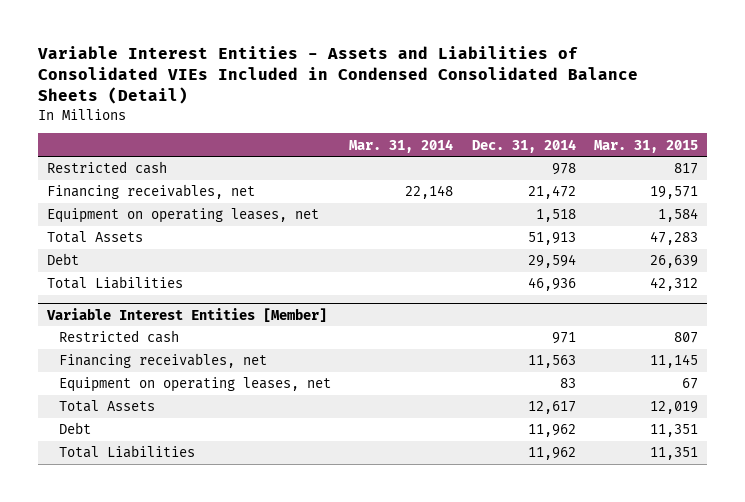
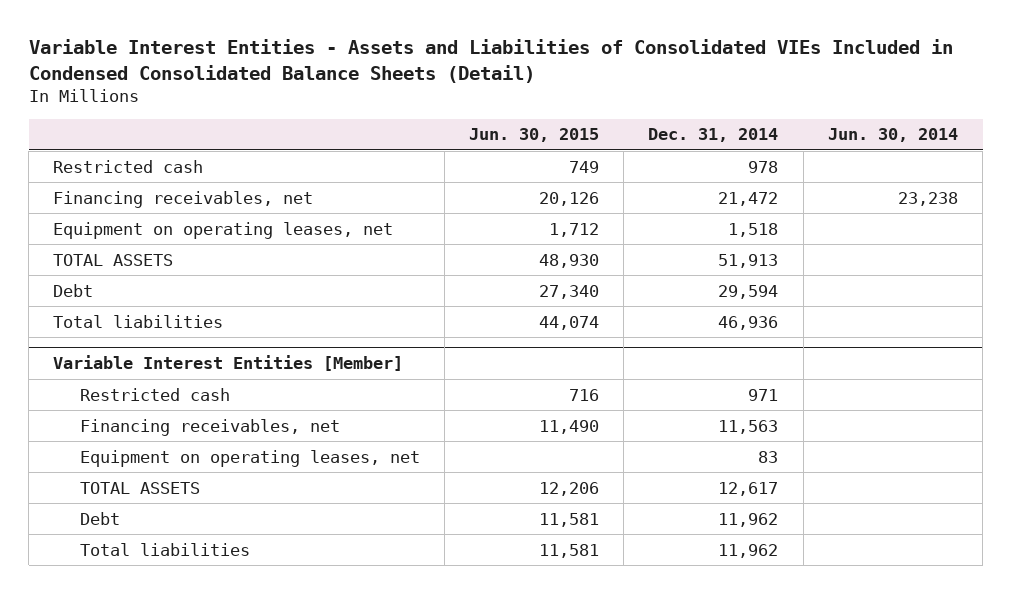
[349,138,454,153] Mar. 31, 2014 -> none
[594,139,699,153] Mar. 31, 2015 -> none
none -> [469,128,600,143] Jun. 30, 2015
none -> [827,128,958,143] Jun. 30, 2014
[46,231,143,244] Total Assets -> [53,253,174,266] TOTAL ASSETS
[46,276,183,290] Total Liabilities -> [53,314,224,328] Total liabilities
[58,400,155,413] Total Assets -> [79,481,200,494] TOTAL ASSETS
[58,445,195,459] Total Liabilities -> [79,542,250,556] Total liabilities

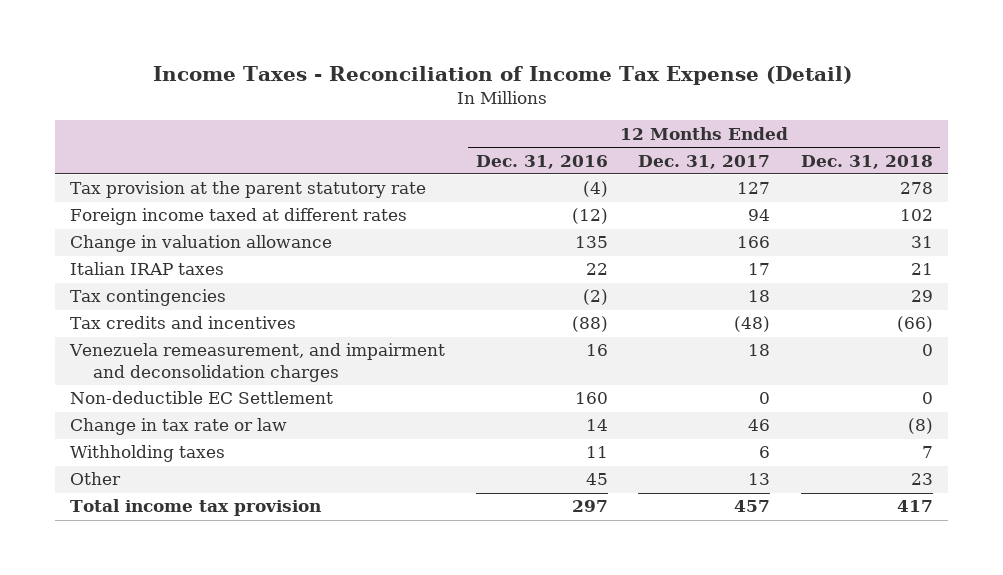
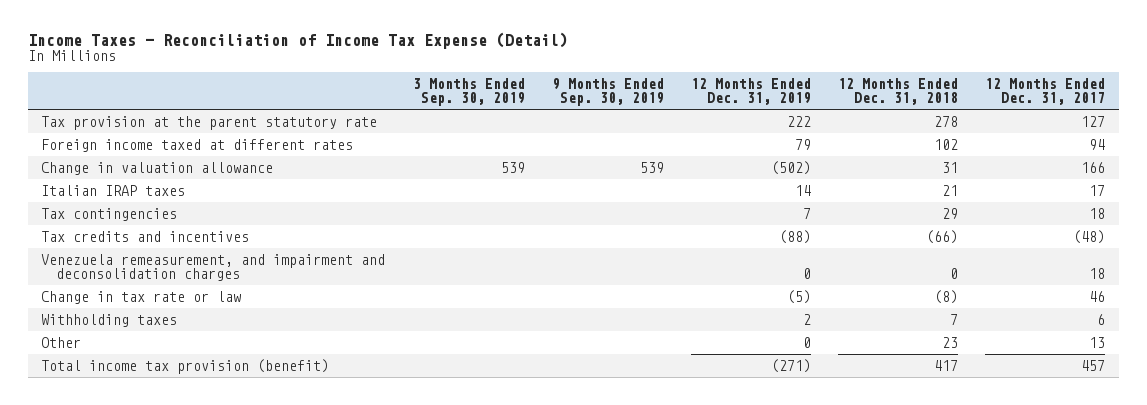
[475,154,608,169] Dec. 31, 2016 -> none
none -> [412,78,525,107] 3 Months Ended Sep. 30, 2019
none -> [551,78,664,107] 9 Months Ended Sep. 30, 2019
none -> [690,78,811,106] 12 Months Ended Dec. 31, 2019
[70,391,334,405] Non-deductible EC Settlement -> none
[70,499,322,517] Total income tax provision -> [41,358,330,374] Total income tax provision (benefit)

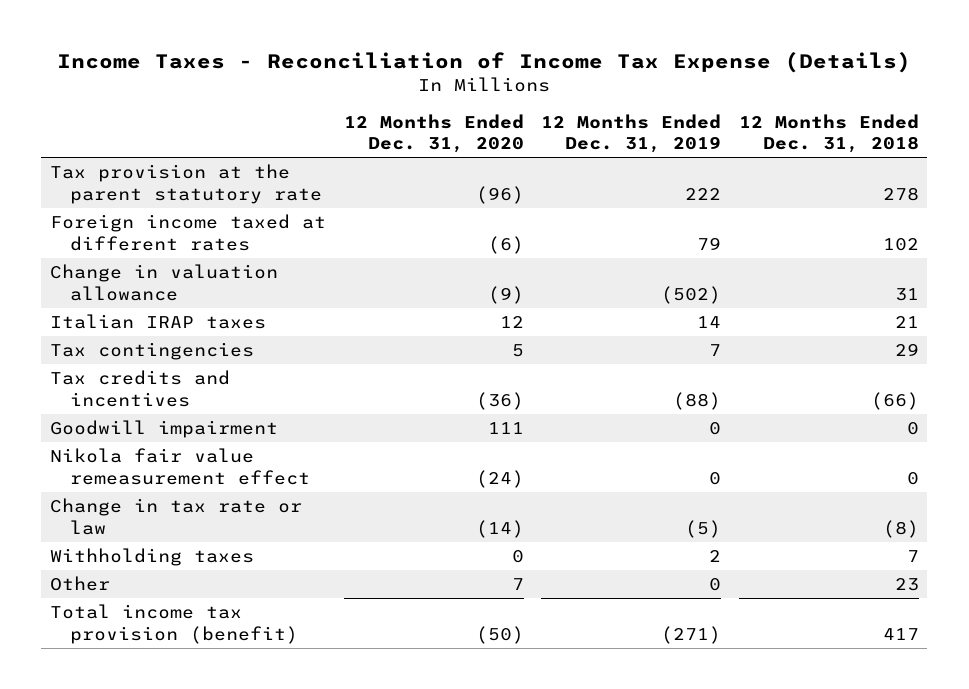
[27,31,568,49] Income Taxes - Reconciliation of Income Tax Expense (Detail) -> [57,51,912,73] Income Taxes - Reconciliation of Income Tax Expense (Details)
[412,78,525,107] 3 Months Ended Sep. 30, 2019 -> none
[551,78,664,107] 9 Months Ended Sep. 30, 2019 -> none
[985,78,1106,106] 12 Months Ended Dec. 31, 2017 -> none
none -> [343,113,524,154] 12 Months Ended Dec. 31, 2020
[41,253,386,281] Venezuela remeasurement, and impairment and deconsolidation charges -> none
none -> [50,420,279,439] Goodwill impairment
none -> [50,448,310,485] Nikola fair value remeasurement effect

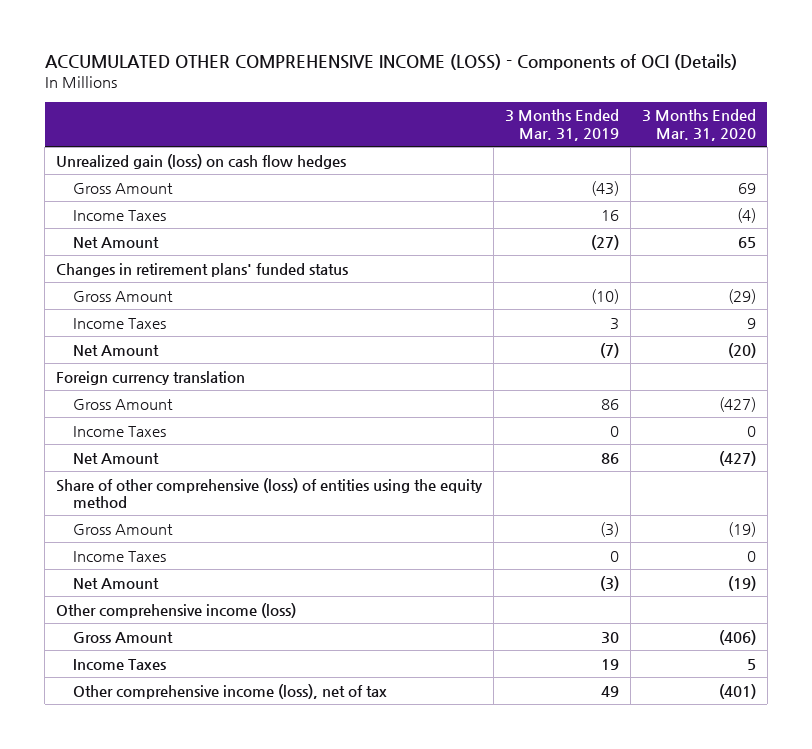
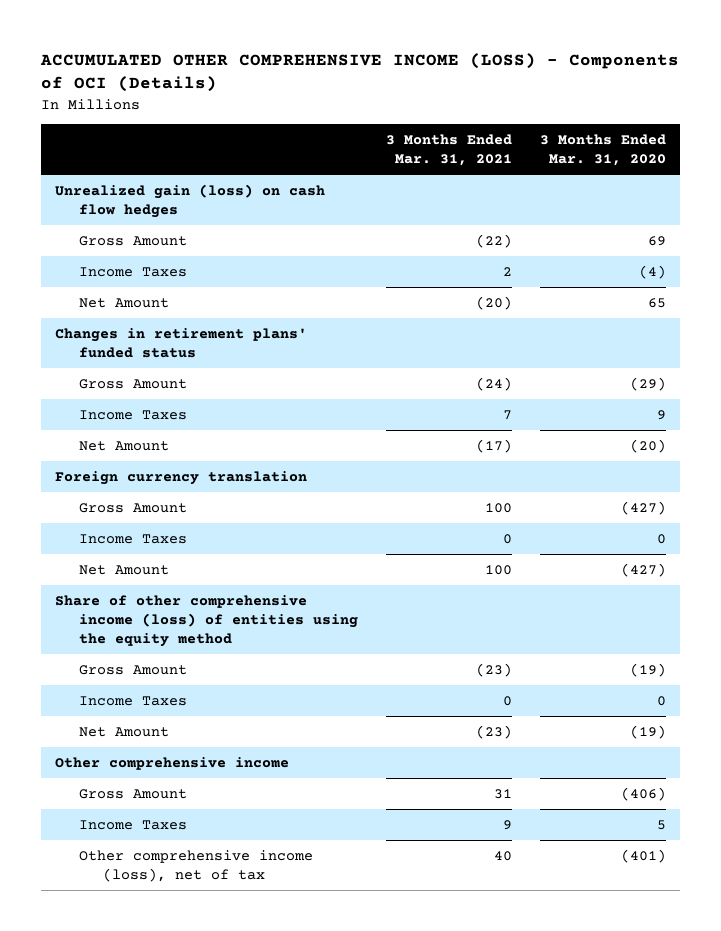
[504,109,619,141] 3 Months Ended Mar. 31, 2019 -> none
none -> [386,133,513,167] 3 Months Ended Mar. 31, 2021
[55,477,483,508] Share of other comprehensive (loss) of entities using the equity method -> [55,594,358,648] Share of other comprehensive income (loss) of entities using the equity method
[55,602,296,618] Other comprehensive income (loss) -> [55,756,290,770] Other comprehensive income

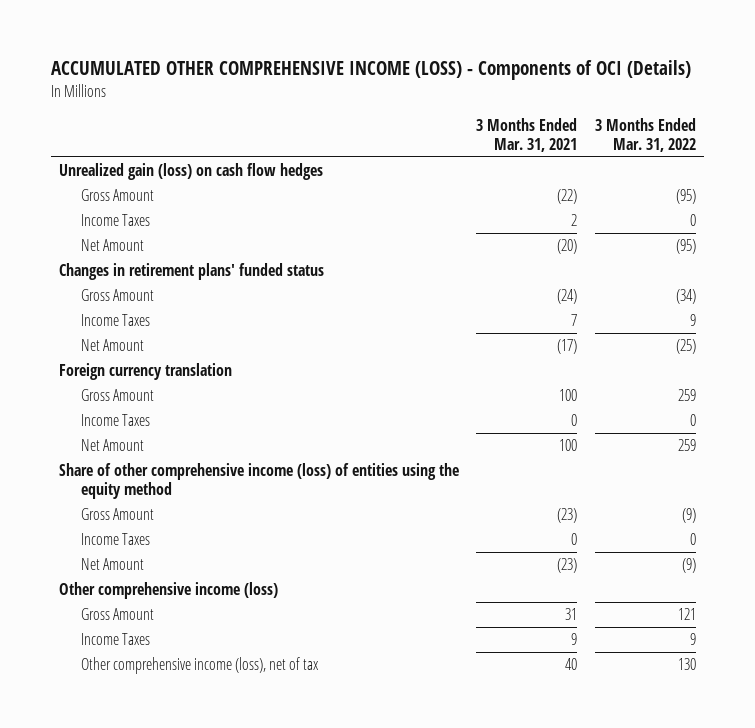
[540,133,667,167] 3 Months Ended Mar. 31, 2020 -> none
none -> [594,117,696,152] 3 Months Ended Mar. 31, 2022
[55,756,290,770] Other comprehensive income -> [59,582,279,600] Other comprehensive income (loss)

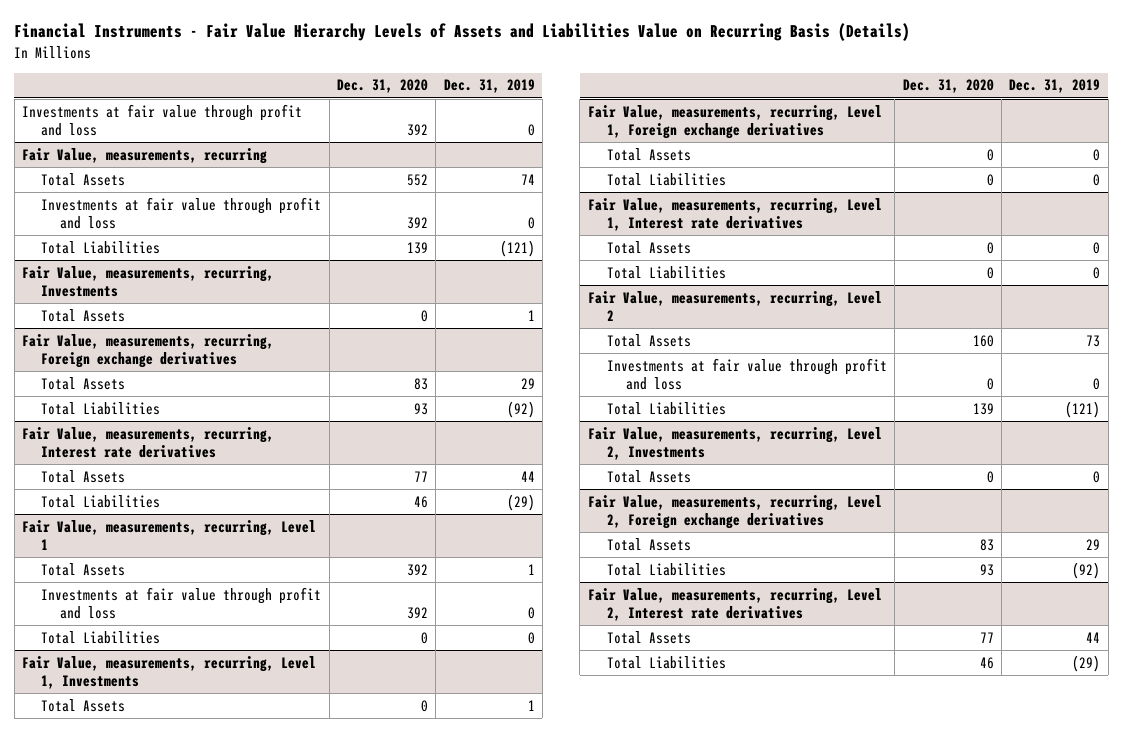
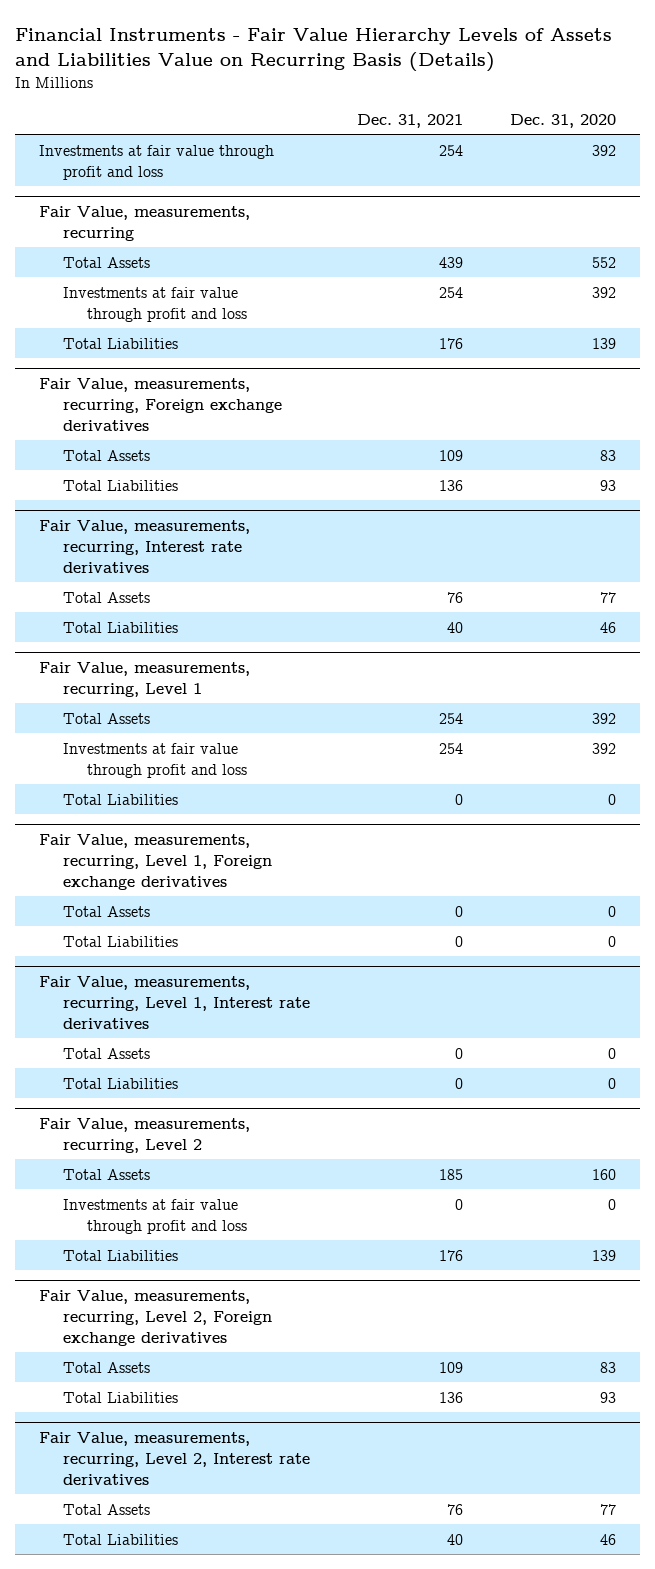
[443,79,535,94] Dec. 31, 2019 -> none
none -> [357,113,464,128] Dec. 31, 2021
[22,265,275,297] Fair Value, measurements, recurring, Investments -> none
[41,308,126,322] Total Assets -> none
[22,655,317,689] Fair Value, measurements, recurring, Level 1, Investments -> none
[41,698,126,712] Total Assets -> none
[587,426,882,460] Fair Value, measurements, recurring, Level 2, Investments -> none
[606,469,691,483] Total Assets -> none

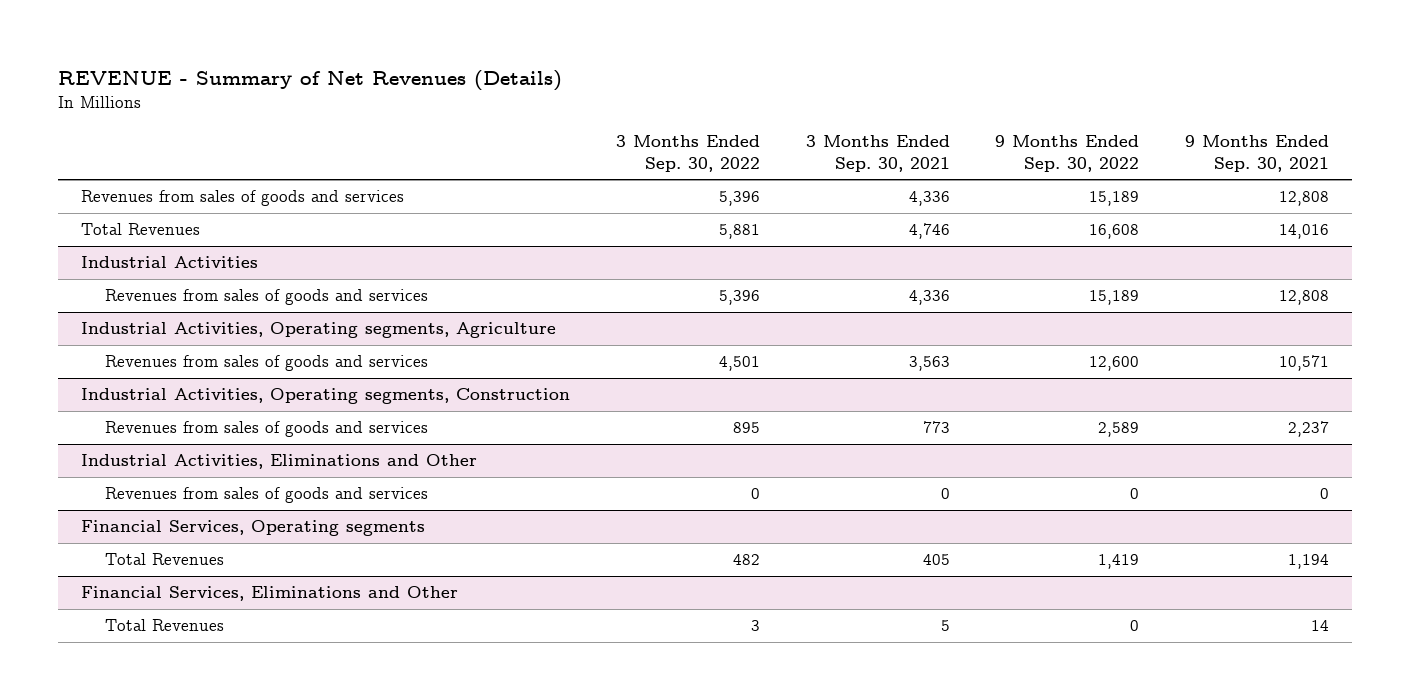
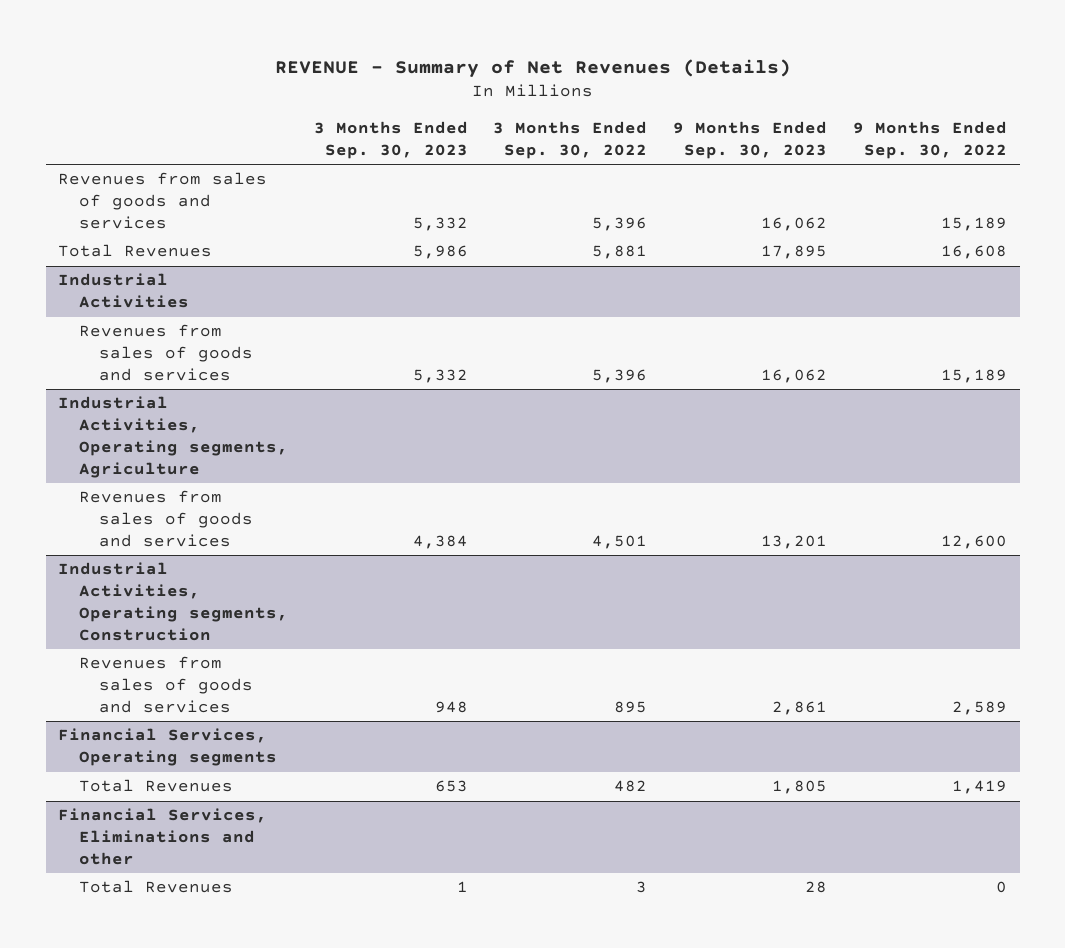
[805,135,950,172] 3 Months Ended Sep. 30, 2021 -> none
[1185,135,1330,172] 9 Months Ended Sep. 30, 2021 -> none
none -> [313,121,468,159] 3 Months Ended Sep. 30, 2023
none -> [673,121,828,159] 9 Months Ended Sep. 30, 2023
[80,454,477,470] Industrial Activities, Eliminations and Other -> none
[105,487,429,504] Revenues from sales of goods and services -> none
[80,586,458,602] Financial Services, Eliminations and Other -> [58,808,268,866] Financial Services, Eliminations and other

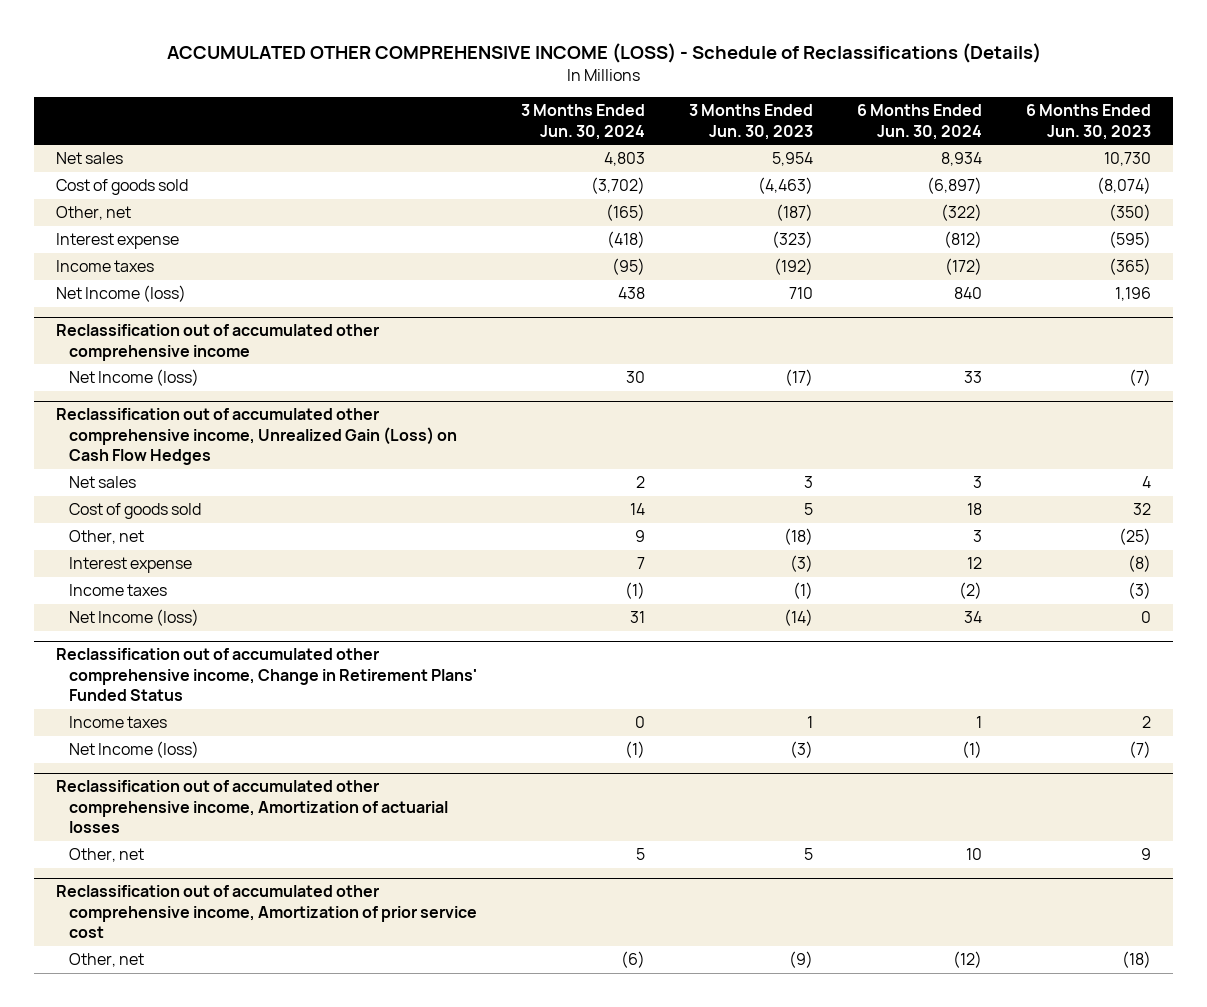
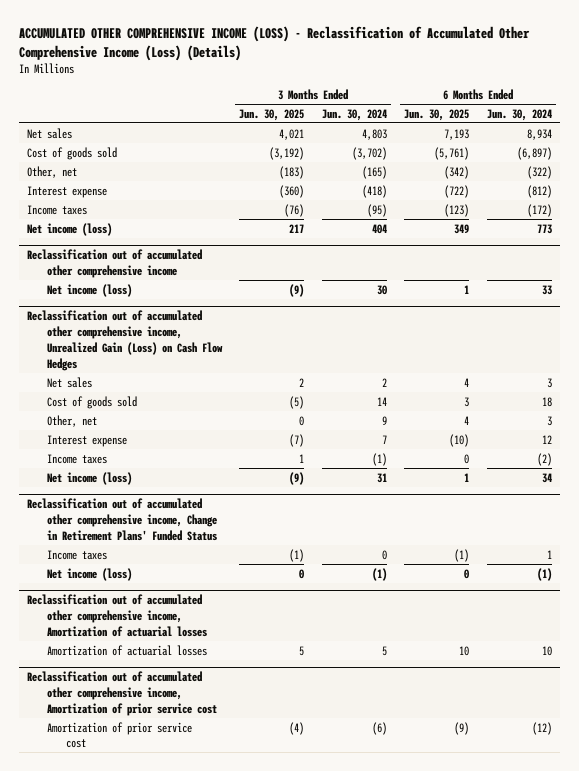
[166,43,1041,64] ACCUMULATED OTHER COMPREHENSIVE INCOME (LOSS) - Schedule of Reclassifications (Details) -> [18,25,530,61] ACCUMULATED OTHER COMPREHENSIVE INCOME (LOSS) - Reclassification of Accumulated Other Comprehensive Income (Loss) (Details)
[689,104,814,140] 3 Months Ended Jun. 30, 2023 -> none
[1025,104,1151,140] 6 Months Ended Jun. 30, 2023 -> none
none -> [239,108,305,121] Jun. 30, 2025
none -> [404,108,470,121] Jun. 30, 2025
[56,285,187,303] Net Income (loss) -> [27,222,113,236] Net income (loss)
[618,287,646,300] 438 -> [371,223,387,234] 404
[954,287,983,300] 840 -> [536,223,552,234] 773
[69,369,200,387] Net Income (loss) -> [46,283,132,297] Net income (loss)
[69,609,200,627] Net Income (loss) -> [46,471,132,485] Net income (loss)
[69,741,200,759] Net Income (loss) -> [46,567,132,581] Net income (loss)
[69,848,145,863] Other, net -> none
none -> [46,644,207,656] Amortization of actuarial losses
[69,953,145,968] Other, net -> [46,721,192,749] Amortization of prior service cost

